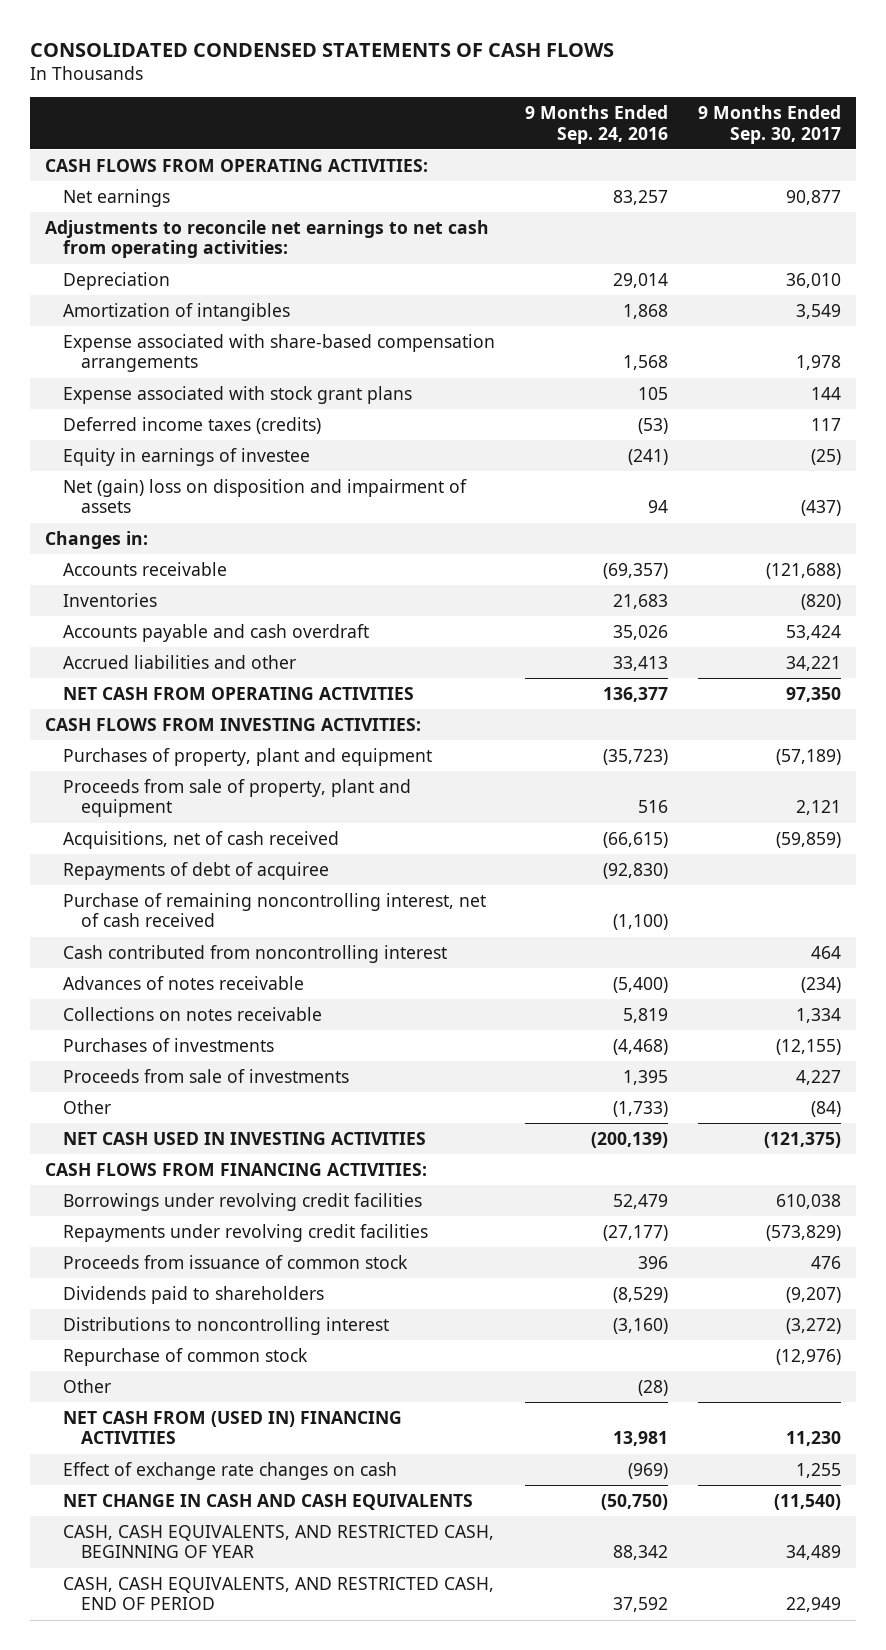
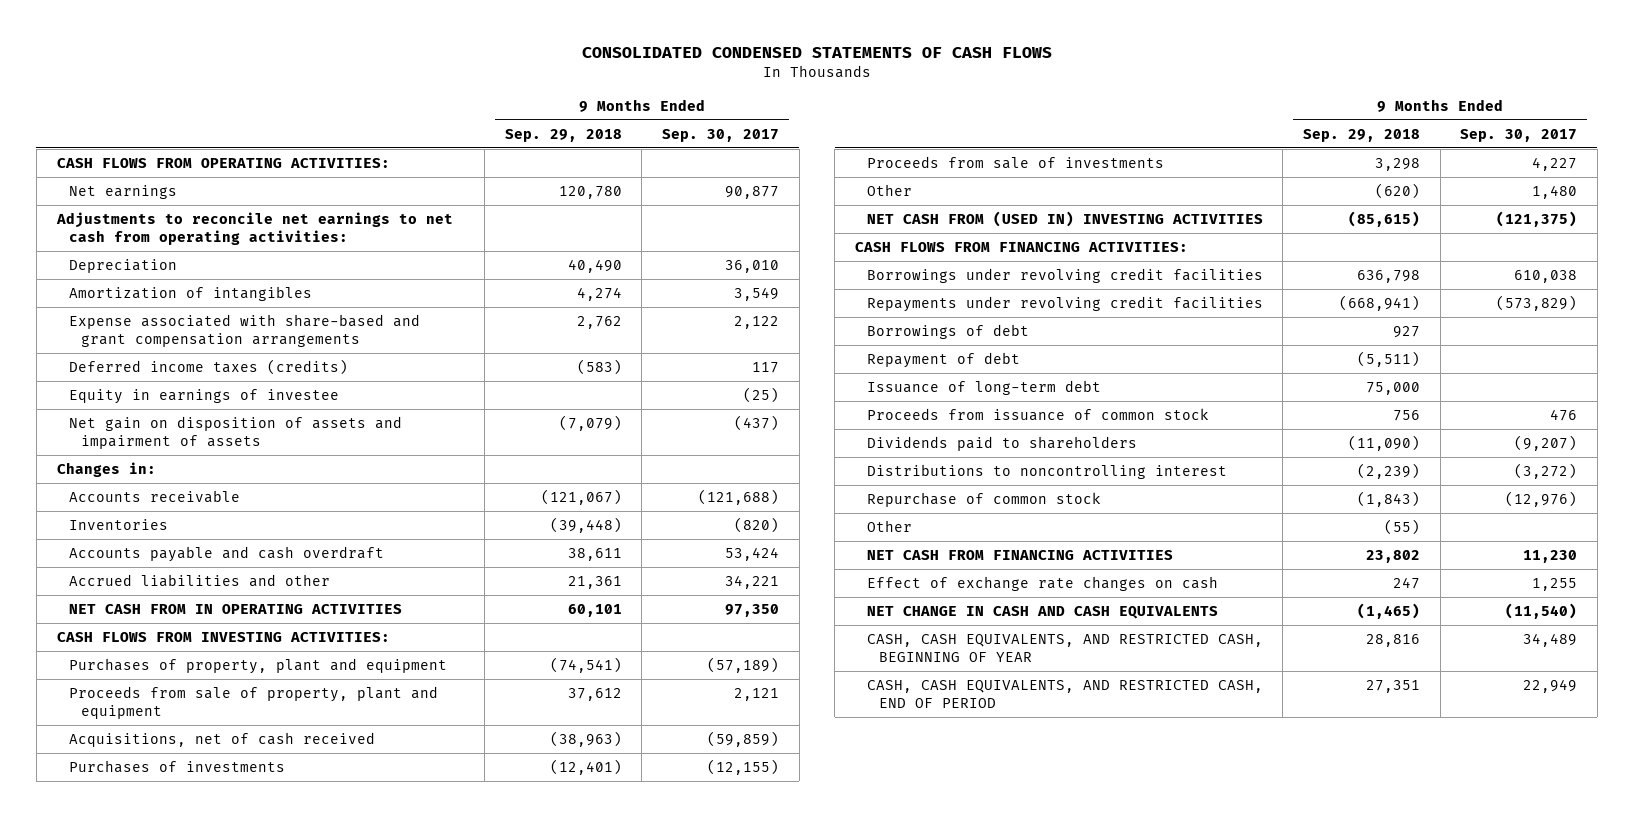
[524,105,668,144] 9 Months Ended Sep. 24, 2016 -> none
none -> [504,128,622,142] Sep. 29, 2018
[62,385,412,404] Expense associated with stock grant plans -> none
[62,333,495,373] Expense associated with share-based compensation arrangements -> [68,314,420,347] Expense associated with share-based and grant compensation arrangements
[795,355,841,371] 1,978 -> [734,316,780,330] 2,122
[62,478,467,514] Net (gain) loss on disposition and impairment of assets -> [68,416,402,449] Net gain on disposition of assets and impairment of assets
[62,686,414,700] NET CASH FROM OPERATING ACTIVITIES -> [68,604,402,615] NET CASH FROM IN OPERATING ACTIVITIES
[62,861,329,880] Repayments of debt of acquiree -> none
[62,892,486,928] Purchase of remaining noncontrolling interest, net of cash received -> none
[62,944,447,963] Cash contributed from noncontrolling interest -> none
[62,975,304,990] Advances of notes receivable -> none
[62,1006,322,1021] Collections on notes receivable -> none
[810,1100,841,1117] (84) -> [1532,185,1578,200] 1,480
[62,1131,426,1145] NET CASH USED IN INVESTING ACTIVITIES -> [866,211,1263,228] NET CASH FROM (USED IN) INVESTING ACTIVITIES
none -> [866,324,1029,340] Borrowings of debt
none -> [866,352,1020,369] Repayment of debt
none -> [866,380,1101,396] Issuance of long-term debt
[62,1410,402,1445] NET CASH FROM (USED IN) FINANCING ACTIVITIES -> [866,550,1173,561] NET CASH FROM FINANCING ACTIVITIES

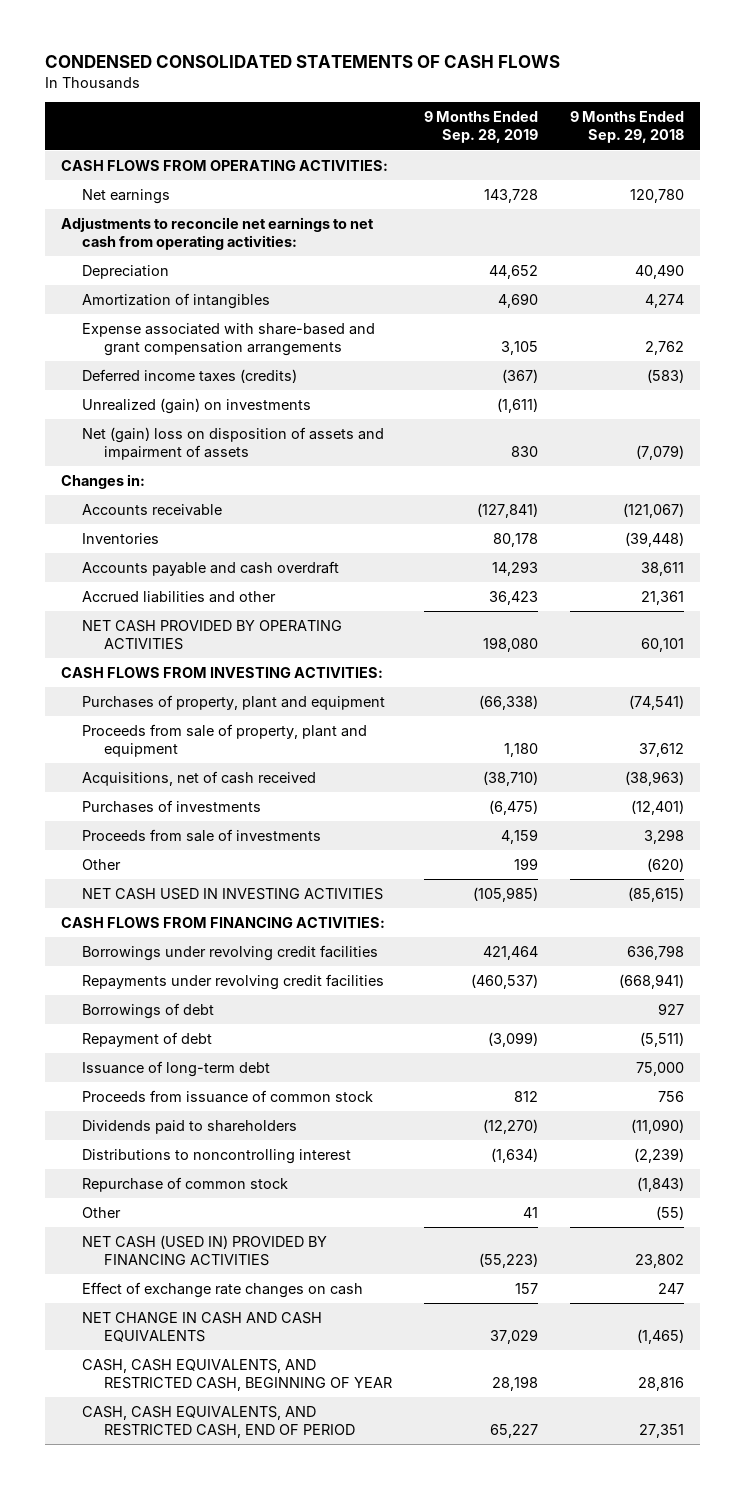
[581,47,1052,59] CONSOLIDATED CONDENSED STATEMENTS OF CASH FLOWS -> [44,54,560,68] CONDENSED CONSOLIDATED STATEMENTS OF CASH FLOWS
[662,128,780,142] Sep. 30, 2017 -> none
none -> [423,111,538,144] 9 Months Ended Sep. 28, 2019
[68,389,339,405] Equity in earnings of investee -> none
none -> [82,397,312,414] Unrealized (gain) on investments
[68,416,402,449] Net gain on disposition of assets and impairment of assets -> [82,426,385,461] Net (gain) loss on disposition of assets and impairment of assets
[68,604,402,615] NET CASH FROM IN OPERATING ACTIVITIES -> [82,619,343,651] NET CASH PROVIDED BY OPERATING ACTIVITIES
[866,211,1263,228] NET CASH FROM (USED IN) INVESTING ACTIVITIES -> [82,887,384,900] NET CASH USED IN INVESTING ACTIVITIES
[866,550,1173,561] NET CASH FROM FINANCING ACTIVITIES -> [82,1234,328,1267] NET CASH (USED IN) PROVIDED BY FINANCING ACTIVITIES

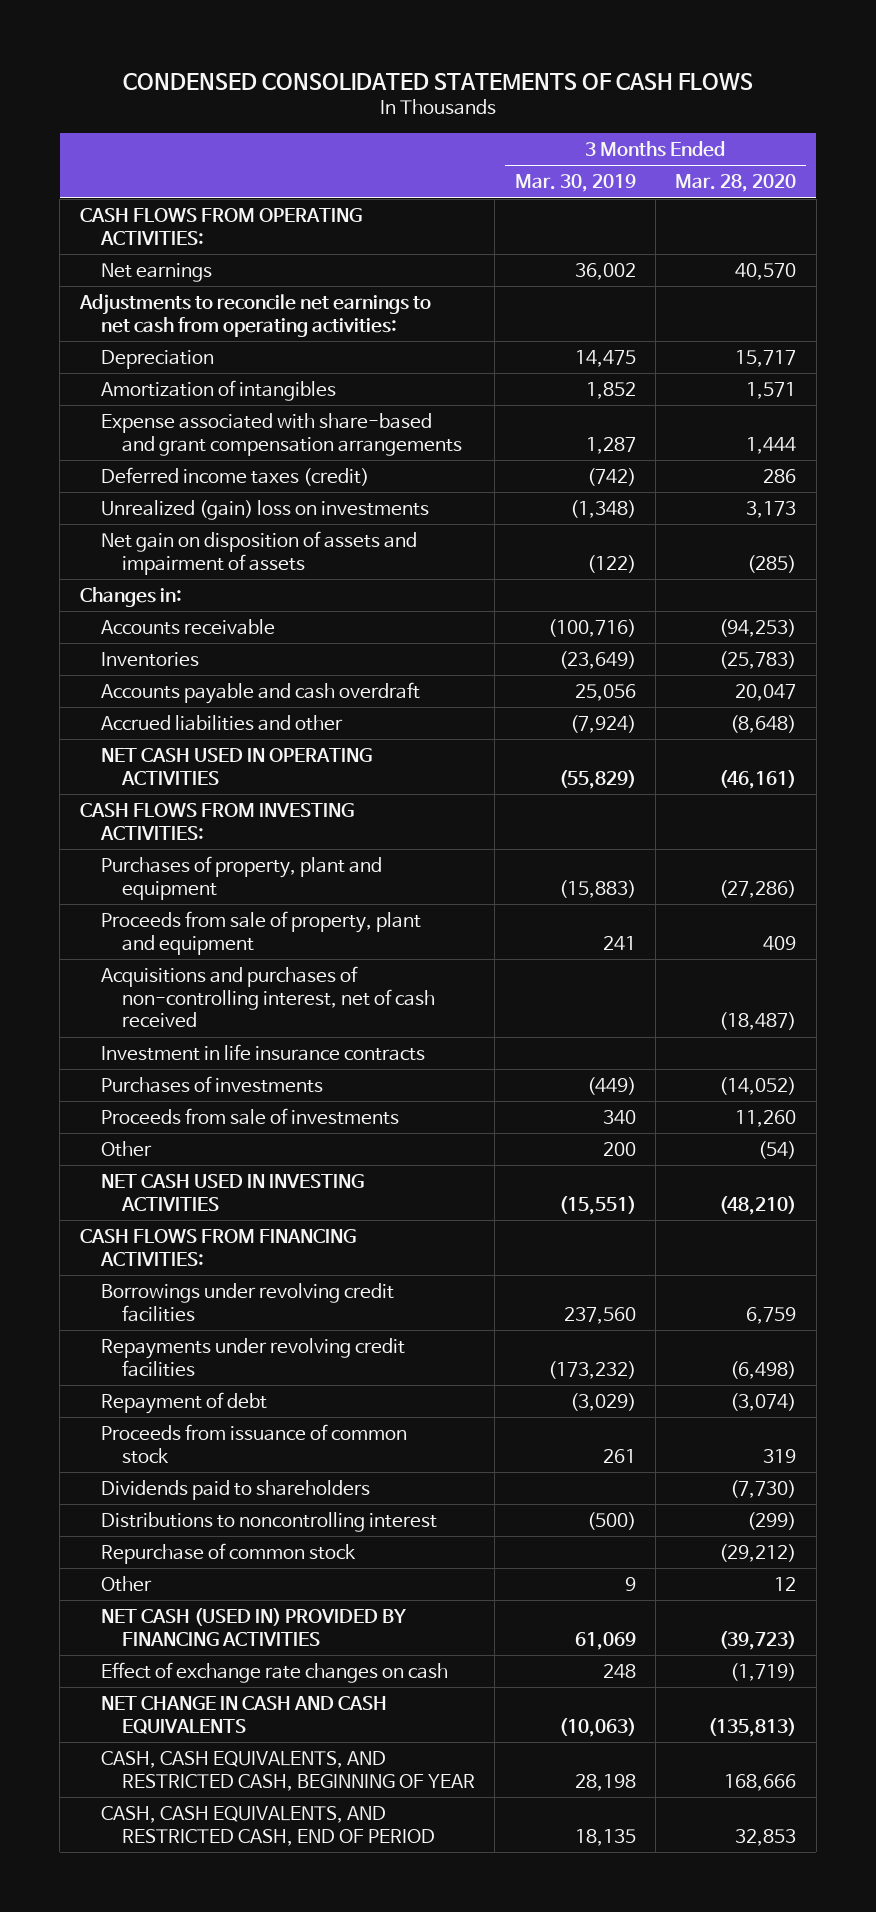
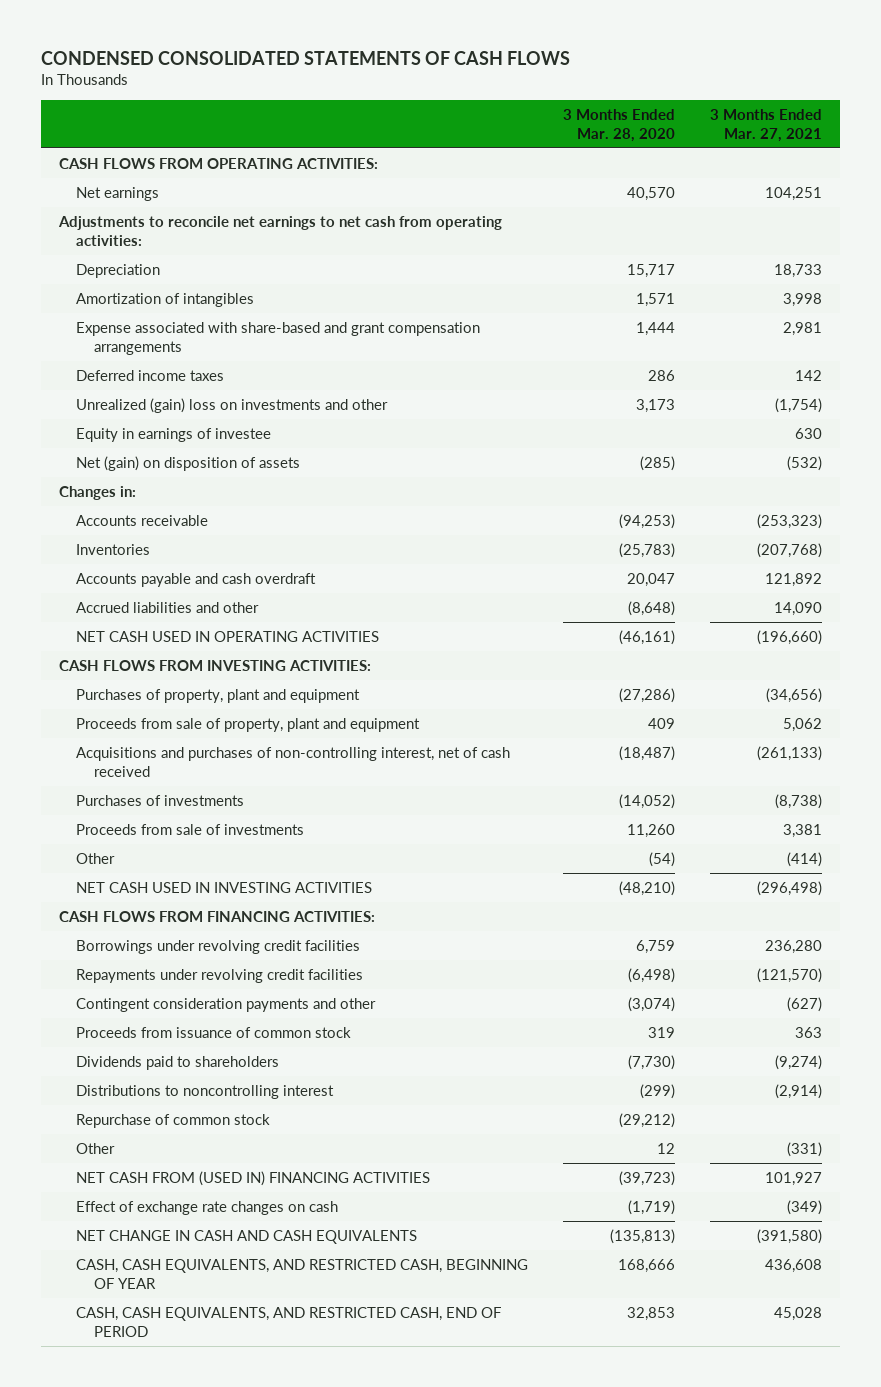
[514,174,636,193] Mar. 30, 2019 -> none
none -> [710,108,823,142] 3 Months Ended Mar. 27, 2021
[100,466,369,486] Deferred income taxes (credit) -> [76,369,225,381] Deferred income taxes
[100,499,429,520] Unrealized (gain) loss on investments -> [76,397,389,413] Unrealized (gain) loss on investments and other
none -> [76,427,272,442] Equity in earnings of investee
[100,530,417,575] Net gain on disposition of assets and impairment of assets -> [76,455,301,471] Net (gain) on disposition of assets
[100,1043,425,1061] Investment in life insurance contracts -> none
[100,1391,267,1414] Repayment of debt -> [76,997,377,1012] Contingent consideration payments and other
[100,1607,406,1646] NET CASH (USED IN) PROVIDED BY FINANCING ACTIVITIES -> [76,1170,431,1186] NET CASH FROM (USED IN) FINANCING ACTIVITIES

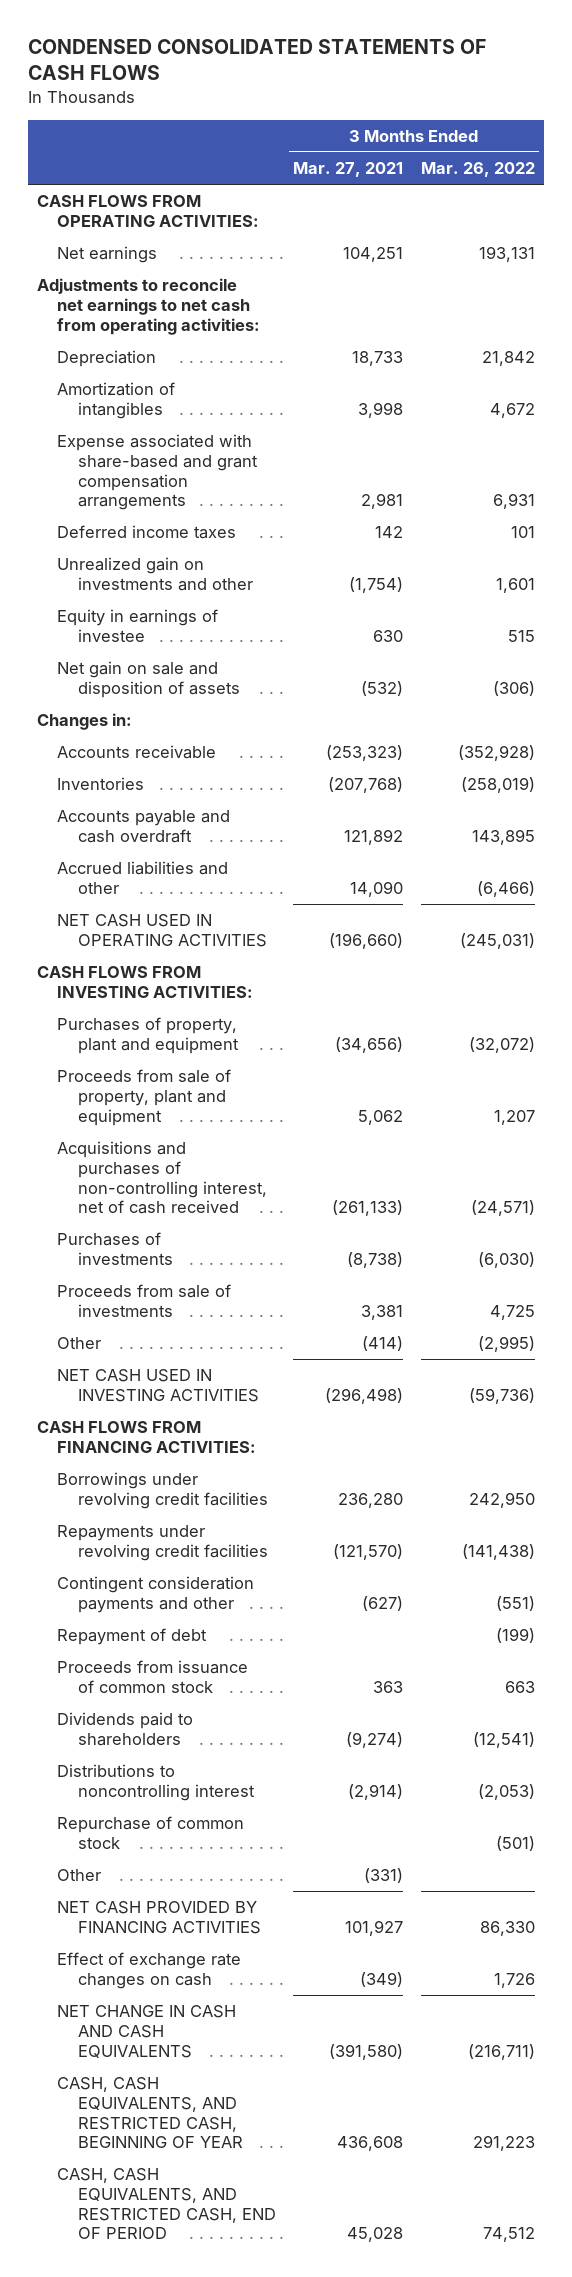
[563,108,676,142] 3 Months Ended Mar. 28, 2020 -> none
none -> [420,162,535,178] Mar. 26, 2022
[76,397,389,413] Unrealized (gain) loss on investments and other -> [57,557,253,591] Unrealized gain on investments and other
[76,455,301,471] Net (gain) on disposition of assets -> [57,661,240,698] Net gain on sale and disposition of assets
none -> [57,1628,208,1646] Repayment of debt
[76,1170,431,1186] NET CASH FROM (USED IN) FINANCING ACTIVITIES -> [57,1901,261,1934] NET CASH PROVIDED BY FINANCING ACTIVITIES

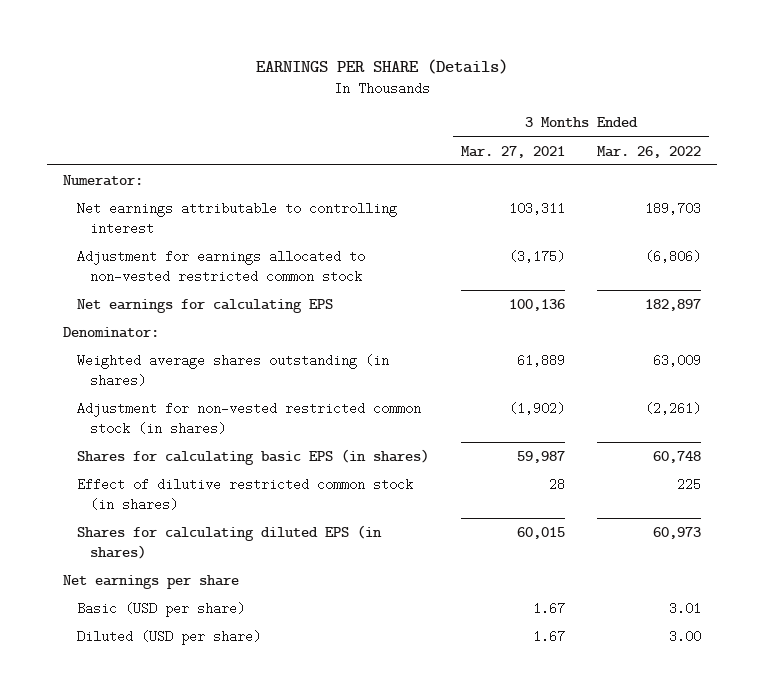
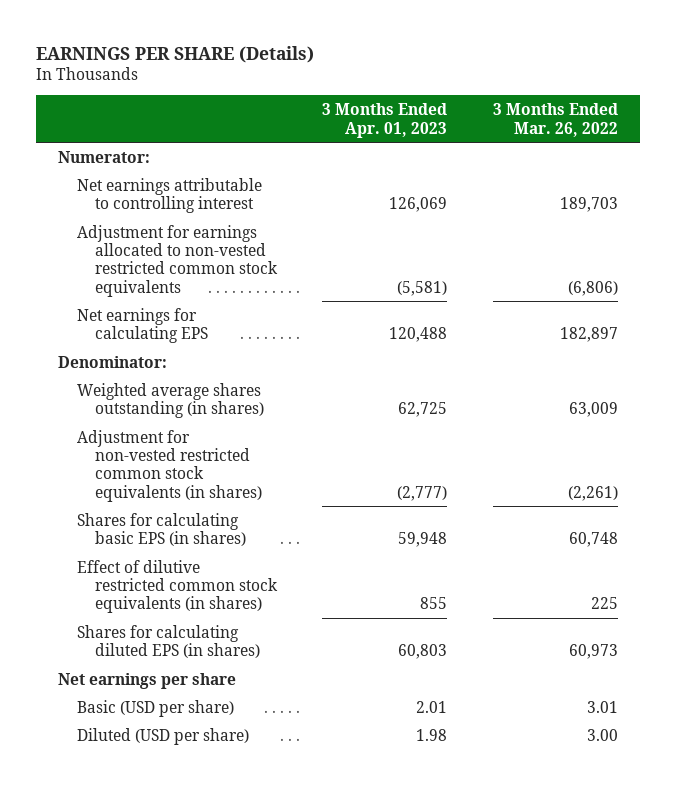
[460,145,565,158] Mar. 27, 2021 -> none
none -> [322,103,448,138] 3 Months Ended Apr. 01, 2023
[76,249,365,283] Adjustment for earnings allocated to non-vested restricted common stock -> [76,224,278,297] Adjustment for earnings allocated to non-vested restricted common stock equivalents
[76,401,421,435] Adjustment for non-vested restricted common stock (in shares) -> [76,429,262,502] Adjustment for non-vested restricted common stock equivalents (in shares)
[76,477,413,511] Effect of dilutive restricted common stock (in shares) -> [76,559,278,614] Effect of dilutive restricted common stock equivalents (in shares)

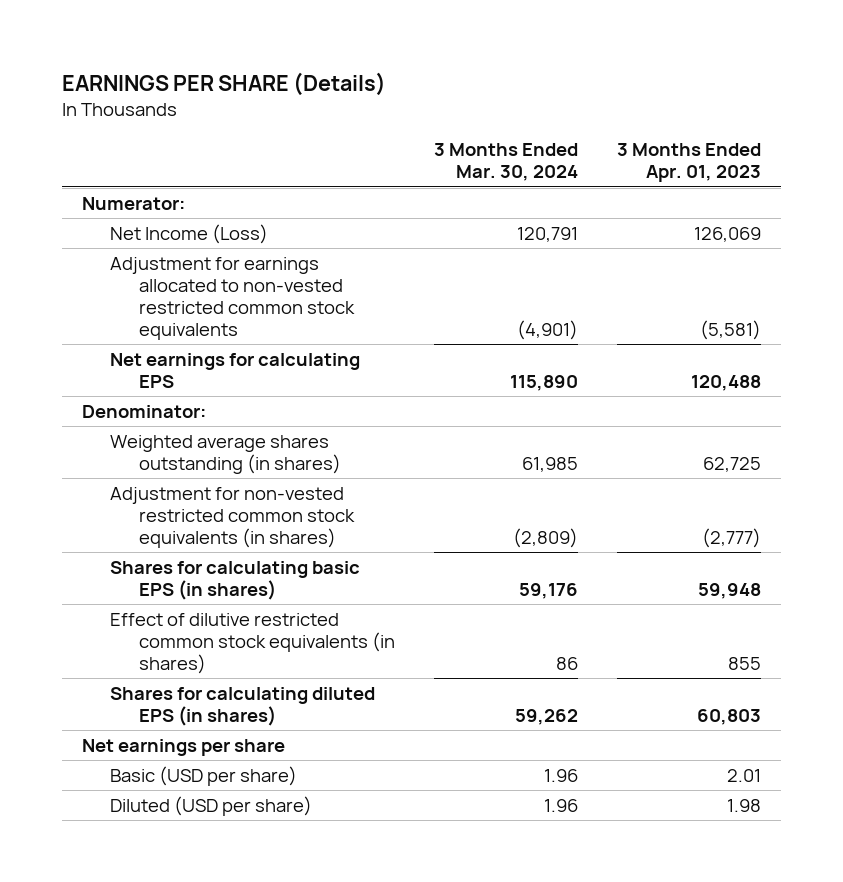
[492,103,618,137] 3 Months Ended Mar. 26, 2022 -> none
none -> [434,143,579,182] 3 Months Ended Mar. 30, 2024
[76,177,262,214] Net earnings attributable to controlling interest -> [110,223,269,244] Net Income (Loss)

